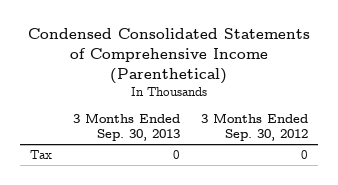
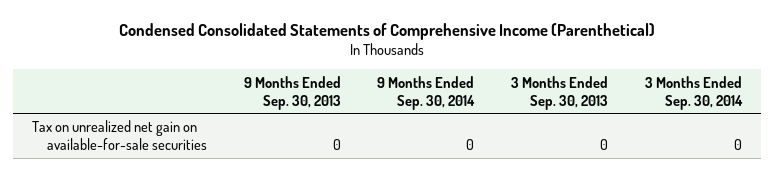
[200,112,308,142] 3 Months Ended Sep. 30, 2012 -> none
none -> [243,75,341,110] 9 Months Ended Sep. 30, 2013
none -> [377,75,476,110] 9 Months Ended Sep. 30, 2014
none -> [645,75,744,110] 3 Months Ended Sep. 30, 2014
[30,150,53,160] Tax -> [31,120,207,151] Tax on unrealized net gain on available-for-sale securities

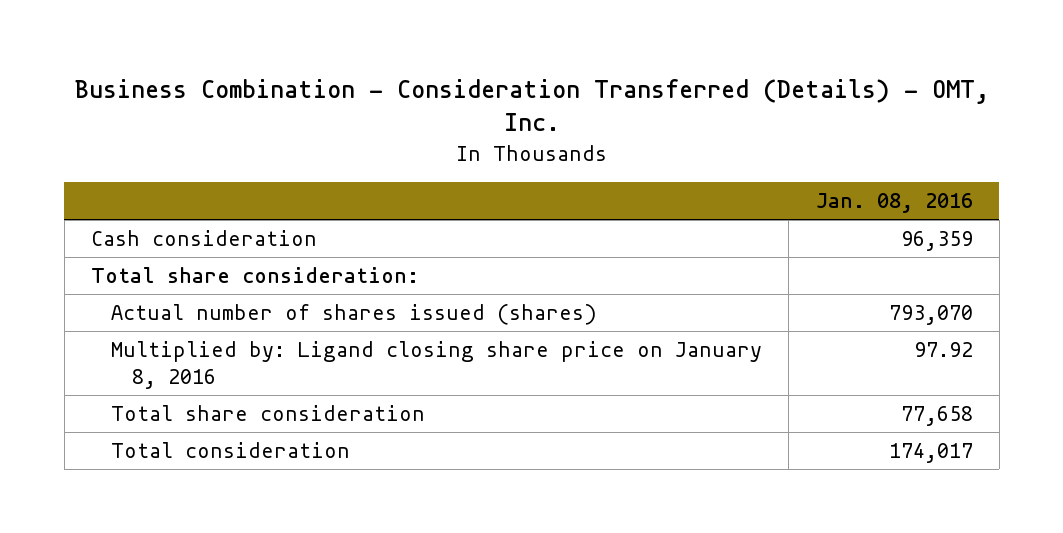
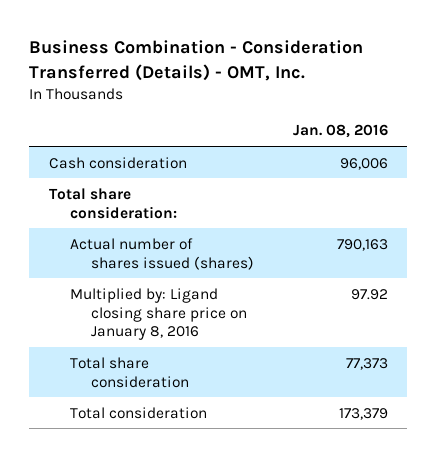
[900,230,973,251] 96,359 -> [340,157,389,170] 96,006
[888,304,973,325] 793,070 -> [337,238,389,251] 790,163
[900,405,973,426] 77,658 -> [346,357,389,370] 77,373
[888,442,973,463] 174,017 -> [339,407,389,420] 173,379

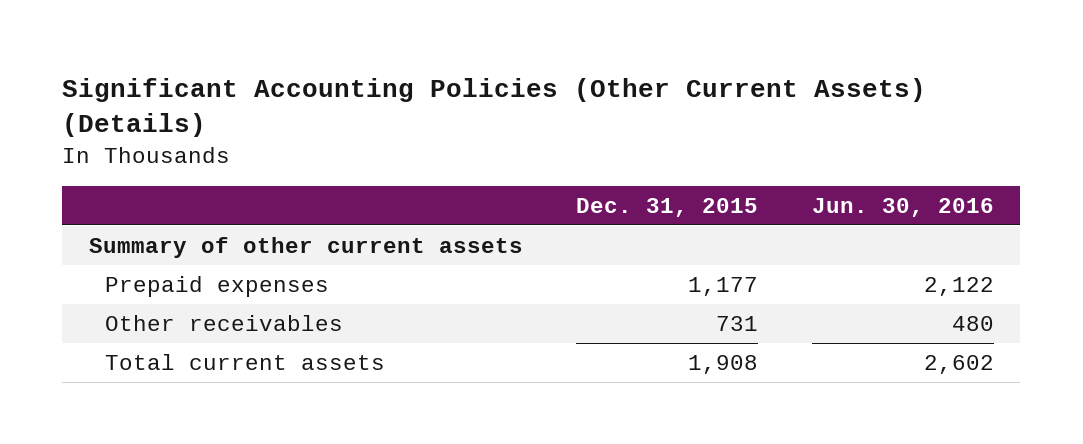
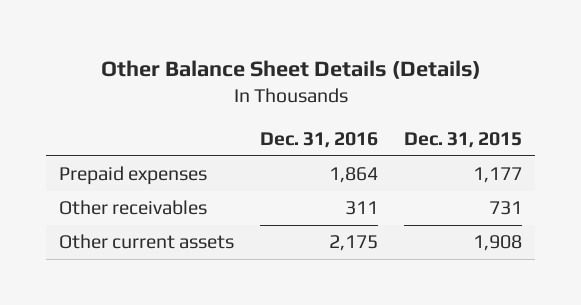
[62,78,927,138] Significant Accounting Policies (Other Current Assets) (Details) -> [100,60,481,80] Other Balance Sheet Details (Details)
[811,197,994,217] Jun. 30, 2016 -> none
none -> [260,132,379,149] Dec. 31, 2016
[89,237,524,259] Summary of other current assets -> none
[105,354,386,371] Total current assets -> [59,234,235,250] Other current assets

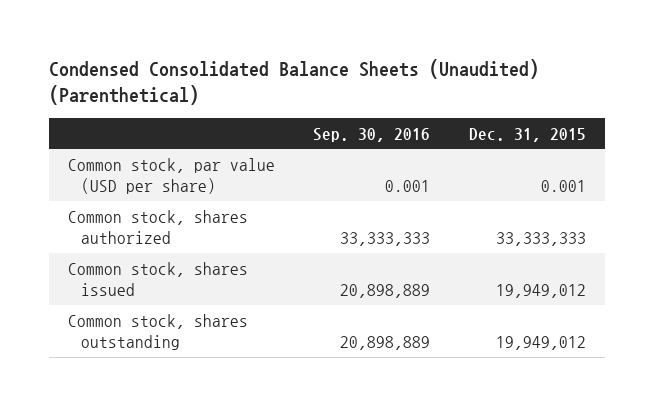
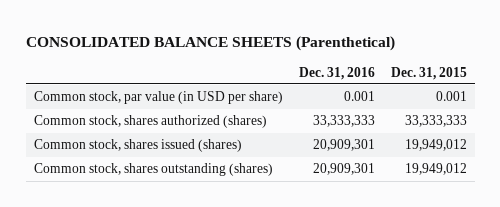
[48,58,539,106] Condensed Consolidated Balance Sheets (Unaudited) (Parenthetical) -> [25,35,395,51] CONSOLIDATED BALANCE SHEETS (Parenthetical)
[313,127,431,142] Sep. 30, 2016 -> none
none -> [298,66,375,80] Dec. 31, 2016
[67,157,275,195] Common stock, par value (USD per share) -> [33,91,283,105] Common stock, par value (in USD per share)
[67,209,248,245] Common stock, shares authorized -> [33,115,267,129] Common stock, shares authorized (shares)
[67,261,248,297] Common stock, shares issued -> [33,139,242,153] Common stock, shares issued (shares)
[67,313,248,351] Common stock, shares outstanding -> [33,163,273,177] Common stock, shares outstanding (shares)

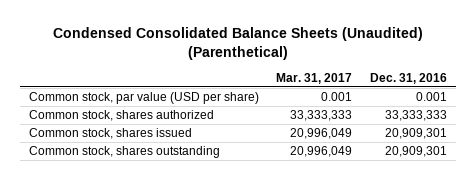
[25,35,395,51] CONSOLIDATED BALANCE SHEETS (Parenthetical) -> [52,27,423,60] Condensed Consolidated Balance Sheets (Unaudited) (Parenthetical)
[390,66,467,80] Dec. 31, 2015 -> none
none -> [276,73,353,85] Mar. 31, 2017
[33,91,283,105] Common stock, par value (in USD per share) -> [28,92,259,105] Common stock, par value (USD per share)
[33,115,267,129] Common stock, shares authorized (shares) -> [28,110,214,122] Common stock, shares authorized
[33,139,242,153] Common stock, shares issued (shares) -> [28,128,192,140] Common stock, shares issued
[33,163,273,177] Common stock, shares outstanding (shares) -> [28,146,220,159] Common stock, shares outstanding

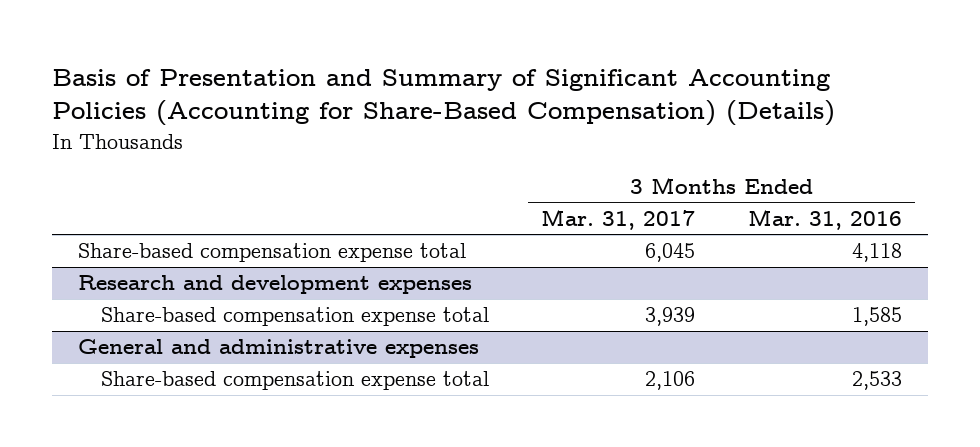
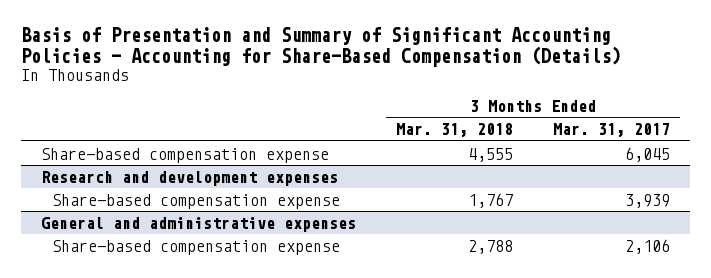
[51,68,835,127] Basis of Presentation and Summary of Significant Accounting Policies (Accounting for Share-Based Compensation) (Details) -> [21,27,622,68] Basis of Presentation and Summary of Significant Accounting Policies - Accounting for Share-Based Compensation (Details)
[747,208,902,230] Mar. 31, 2016 -> none
none -> [396,123,514,138] Mar. 31, 2018
[78,243,467,263] Share-based compensation expense total -> [41,147,330,163] Share-based compensation expense
[100,307,489,327] Share-based compensation expense total -> [52,193,341,209] Share-based compensation expense
[100,371,489,391] Share-based compensation expense total -> [52,239,341,255] Share-based compensation expense

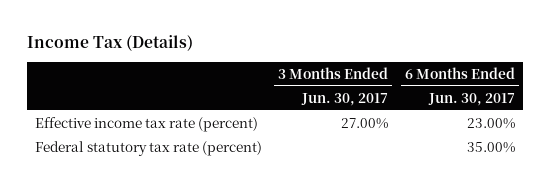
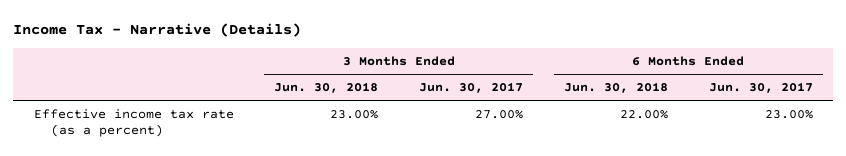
[26,35,193,52] Income Tax (Details) -> [13,23,302,38] Income Tax - Narrative (Details)
none -> [274,82,379,94] Jun. 30, 2018
none -> [563,82,668,94] Jun. 30, 2018
[35,140,263,156] Federal statutory tax rate (percent) -> none
[35,116,259,132] Effective income tax rate (percent) -> [33,109,234,138] Effective income tax rate (as a percent)

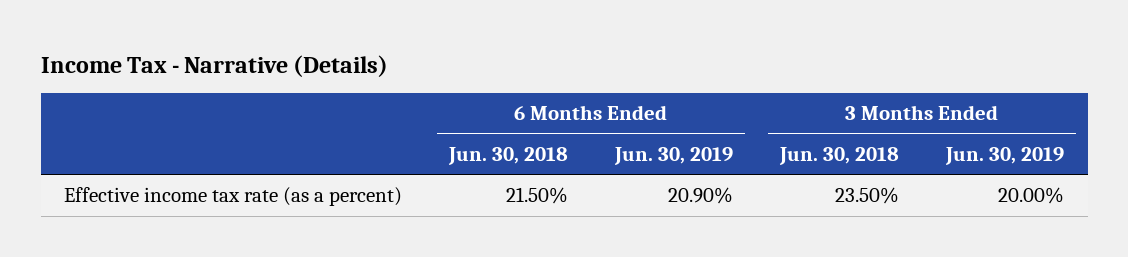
[419,82,524,94] Jun. 30, 2017 -> none
[708,82,813,94] Jun. 30, 2017 -> none
none -> [614,146,734,165] Jun. 30, 2019
none -> [945,146,1065,165] Jun. 30, 2019
[330,110,379,120] 23.00% -> [835,187,900,205] 23.50%
[619,110,668,120] 22.00% -> [506,187,569,205] 21.50%

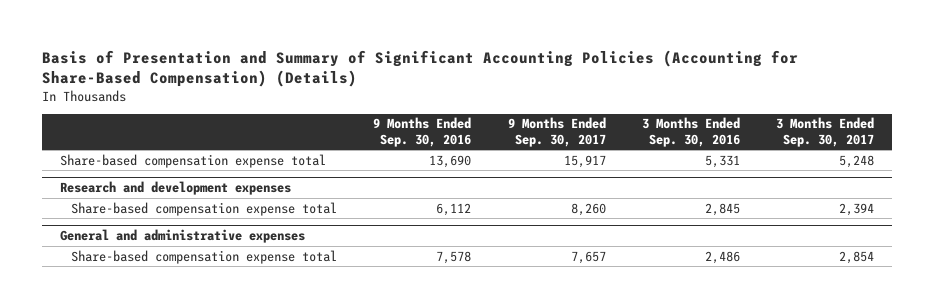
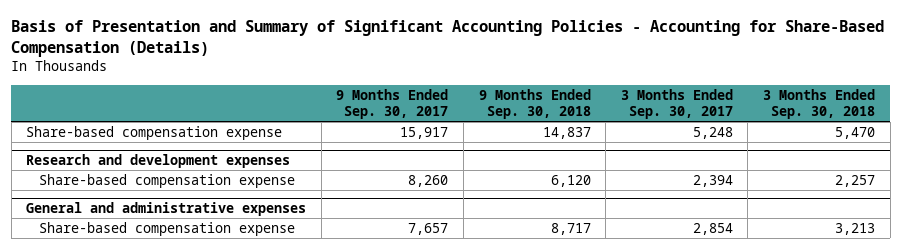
[42,49,799,87] Basis of Presentation and Summary of Significant Accounting Policies (Accounting for Share-Based Compensation) (Details) -> [11,20,885,58] Basis of Presentation and Summary of Significant Accounting Policies - Accounting for Share-Based Compensation (Details)
[373,117,472,147] 9 Months Ended Sep. 30, 2016 -> none
[641,117,740,147] 3 Months Ended Sep. 30, 2016 -> none
none -> [478,88,591,120] 9 Months Ended Sep. 30, 2018
none -> [763,88,876,120] 3 Months Ended Sep. 30, 2018
[60,153,327,168] Share-based compensation expense total -> [26,125,283,140] Share-based compensation expense
[71,201,338,216] Share-based compensation expense total -> [39,173,296,188] Share-based compensation expense
[71,249,338,264] Share-based compensation expense total -> [39,221,296,236] Share-based compensation expense

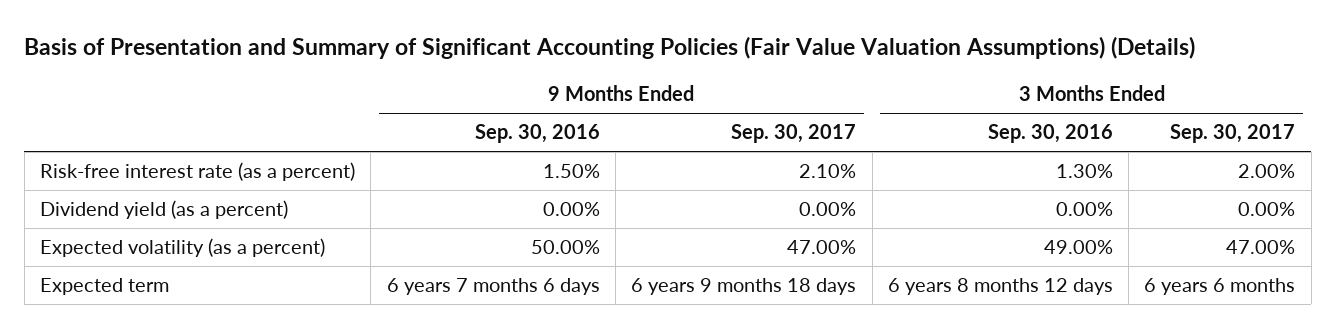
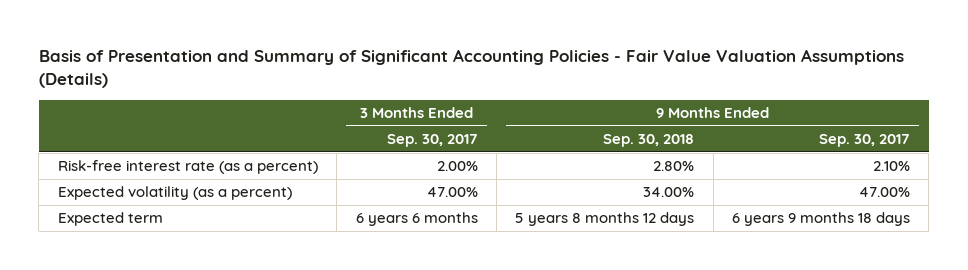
[24,36,1196,60] Basis of Presentation and Summary of Significant Accounting Policies (Fair Value Valuation Assumptions) (Details) -> [38,48,904,88] Basis of Presentation and Summary of Significant Accounting Policies - Fair Value Valuation Assumptions (Details)
[474,124,600,144] Sep. 30, 2016 -> none
[987,124,1113,144] Sep. 30, 2016 -> none
none -> [603,134,695,148] Sep. 30, 2018
[40,200,289,220] Dividend yield (as a percent) -> none

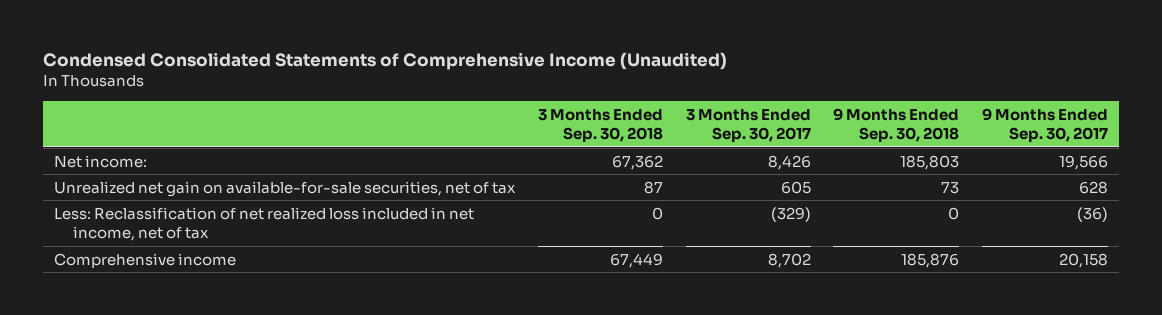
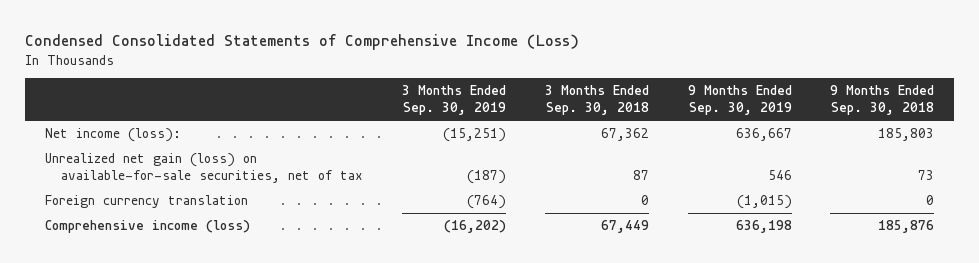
[43,52,728,71] Condensed Consolidated Statements of Comprehensive Income (Unaudited) -> [25,34,580,51] Condensed Consolidated Statements of Comprehensive Income (Loss)
[685,108,811,143] 3 Months Ended Sep. 30, 2017 -> none
[981,107,1108,143] 9 Months Ended Sep. 30, 2017 -> none
none -> [401,85,506,116] 3 Months Ended Sep. 30, 2019
none -> [687,85,792,116] 9 Months Ended Sep. 30, 2019
[54,154,148,168] Net income: -> [44,128,181,143] Net income (loss):
[54,180,517,197] Unrealized net gain on available-for-sale securities, net of tax -> [44,153,364,184] Unrealized net gain (loss) on available-for-sale securities, net of tax
[54,206,475,241] Less: Reclassification of net realized loss included in net income, net of tax -> [44,195,248,209] Foreign currency translation
[54,252,237,268] Comprehensive income -> [44,220,250,234] Comprehensive income (loss)

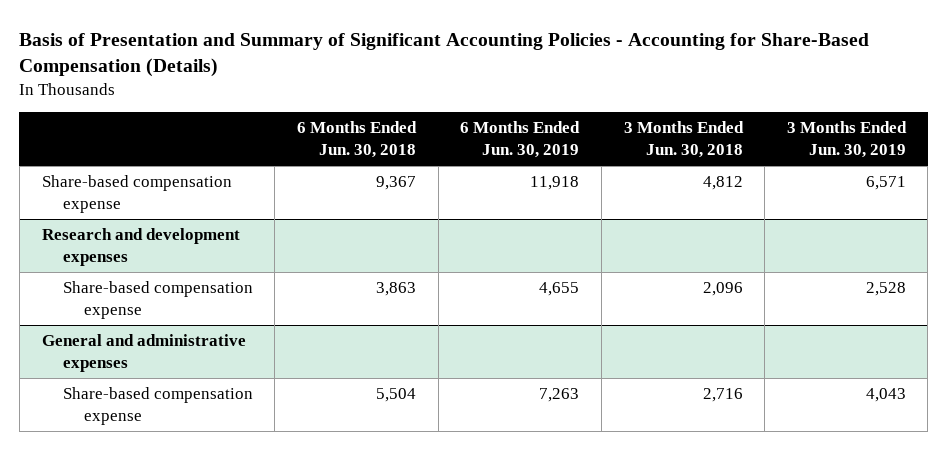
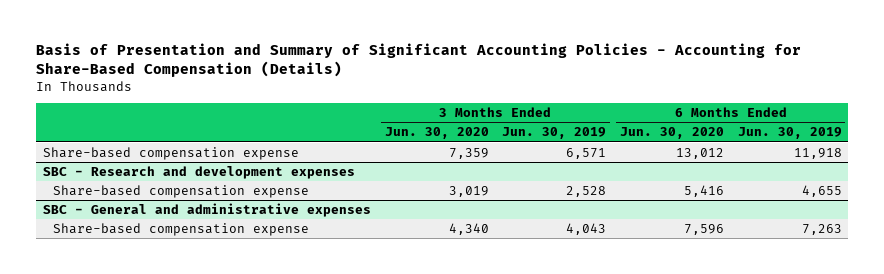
[296,121,417,158] 6 Months Ended Jun. 30, 2018 -> none
[623,121,744,158] 3 Months Ended Jun. 30, 2018 -> none
none -> [384,127,489,140] Jun. 30, 2020
none -> [619,127,724,140] Jun. 30, 2020
[41,228,240,266] Research and development expenses -> [42,165,355,179] SBC - Research and development expenses
[41,334,246,372] General and administrative expenses -> [42,202,371,217] SBC - General and administrative expenses

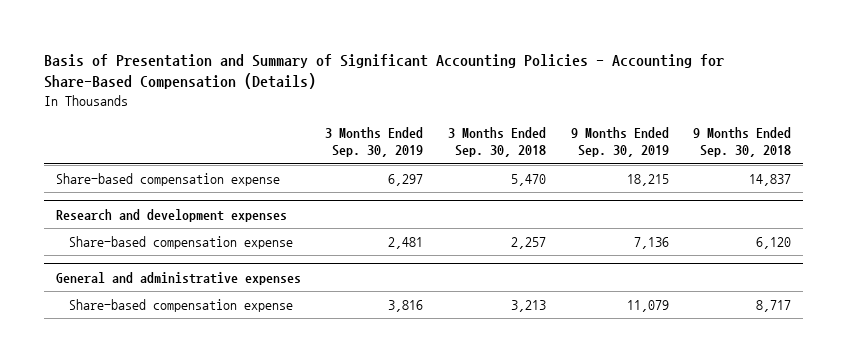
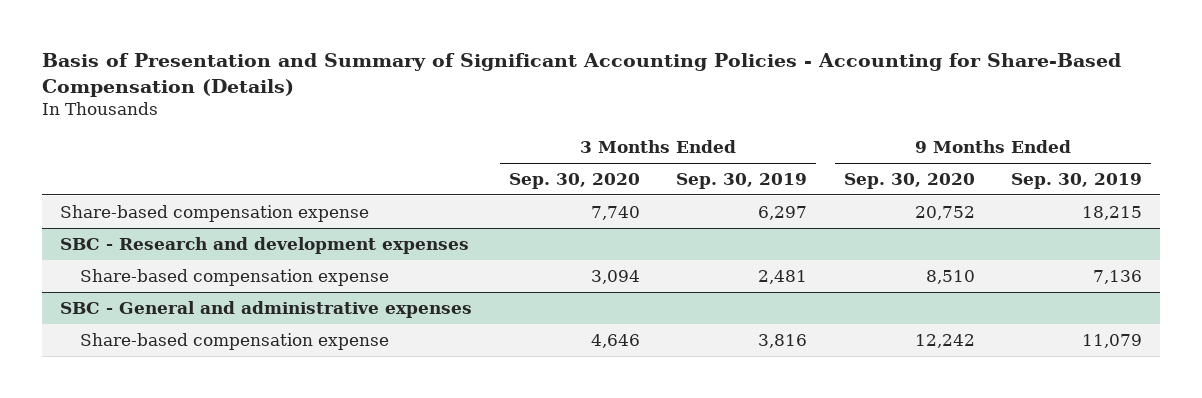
[447,126,546,158] 3 Months Ended Sep. 30, 2018 -> none
[693,126,792,158] 9 Months Ended Sep. 30, 2018 -> none
none -> [508,172,640,189] Sep. 30, 2020
none -> [843,172,975,189] Sep. 30, 2020
[55,208,287,222] Research and development expenses -> [60,236,470,254] SBC - Research and development expenses
[55,271,301,285] General and administrative expenses -> [60,300,473,318] SBC - General and administrative expenses

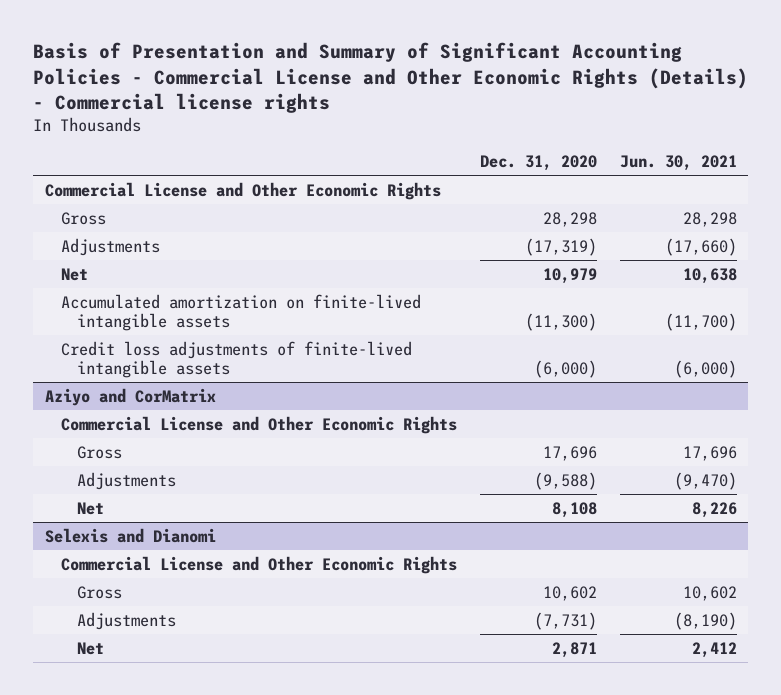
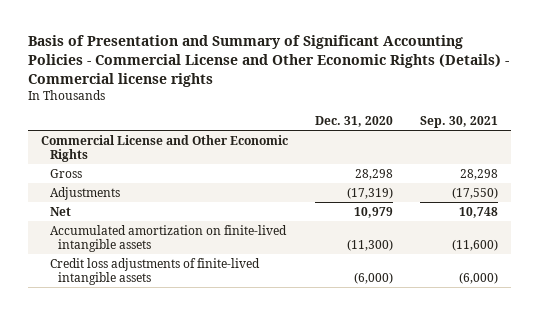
[619,155,737,172] Jun. 30, 2021 -> none
none -> [419,116,498,129] Sep. 30, 2021
[44,387,216,406] Aziyo and CorMatrix -> none
[60,415,457,434] Commercial License and Other Economic Rights -> none
[76,445,122,459] Gross -> none
[76,471,176,490] Adjustments -> none
[76,501,104,515] Net -> none
[44,527,216,543] Selexis and Dianomi -> none
[60,555,457,574] Commercial License and Other Economic Rights -> none
[76,585,122,599] Gross -> none
[76,611,176,630] Adjustments -> none
[76,641,104,655] Net -> none

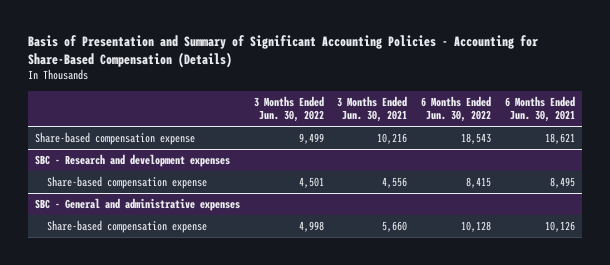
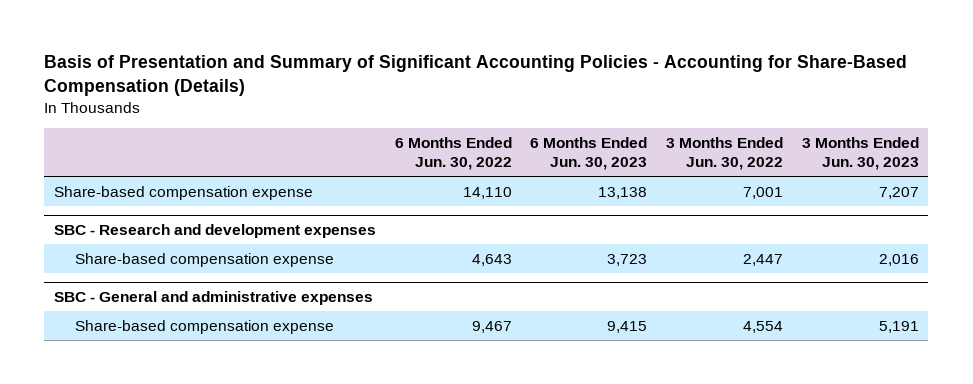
[337,95,408,123] 3 Months Ended Jun. 30, 2021 -> none
[505,95,576,123] 6 Months Ended Jun. 30, 2021 -> none
none -> [530,137,648,170] 6 Months Ended Jun. 30, 2023
none -> [801,137,919,170] 3 Months Ended Jun. 30, 2023
[298,132,324,144] 9,499 -> [743,186,784,199] 7,001
[461,132,492,144] 18,543 -> [462,186,512,199] 14,110
[298,176,324,188] 4,501 -> [743,253,784,266] 2,447
[466,176,492,188] 8,415 -> [471,253,512,266] 4,643
[298,220,324,232] 4,998 -> [743,320,784,333] 4,554
[461,220,492,232] 10,128 -> [471,320,512,333] 9,467

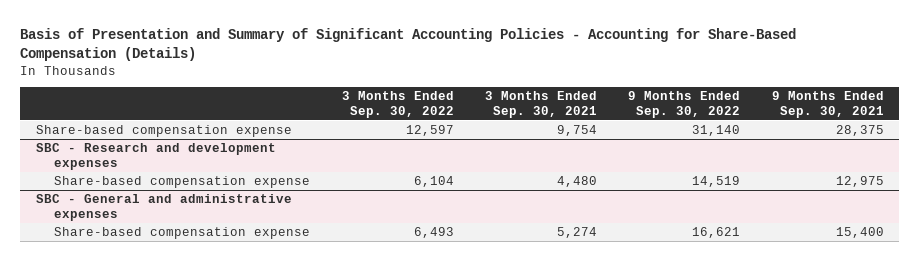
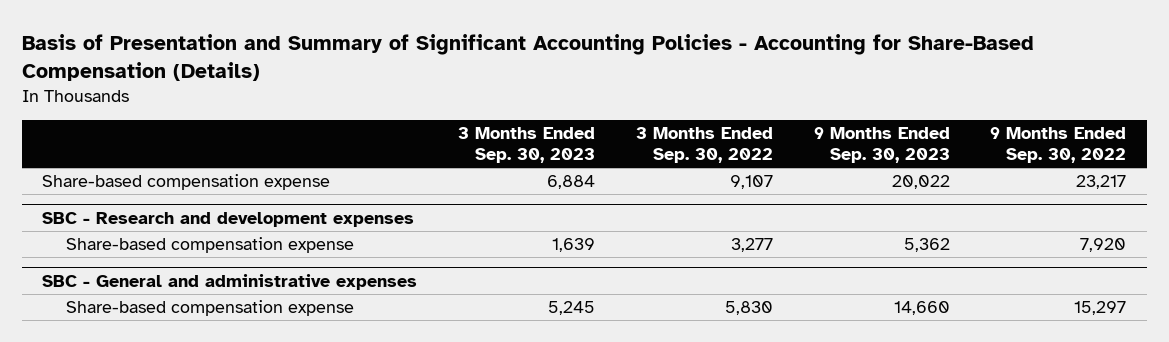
[484,90,597,118] 3 Months Ended Sep. 30, 2021 -> none
[771,90,884,118] 9 Months Ended Sep. 30, 2021 -> none
none -> [458,127,596,164] 3 Months Ended Sep. 30, 2023
none -> [813,127,950,164] 9 Months Ended Sep. 30, 2023
[405,125,454,137] 12,597 -> [729,175,773,190] 9,107
[692,125,741,137] 31,140 -> [1076,175,1127,190] 23,217
[413,176,454,188] 6,104 -> [730,238,773,253] 3,277
[692,176,741,188] 14,519 -> [1080,238,1127,253] 7,920
[413,227,454,239] 6,493 -> [724,301,773,316] 5,830
[692,227,741,239] 16,621 -> [1074,301,1127,316] 15,297

